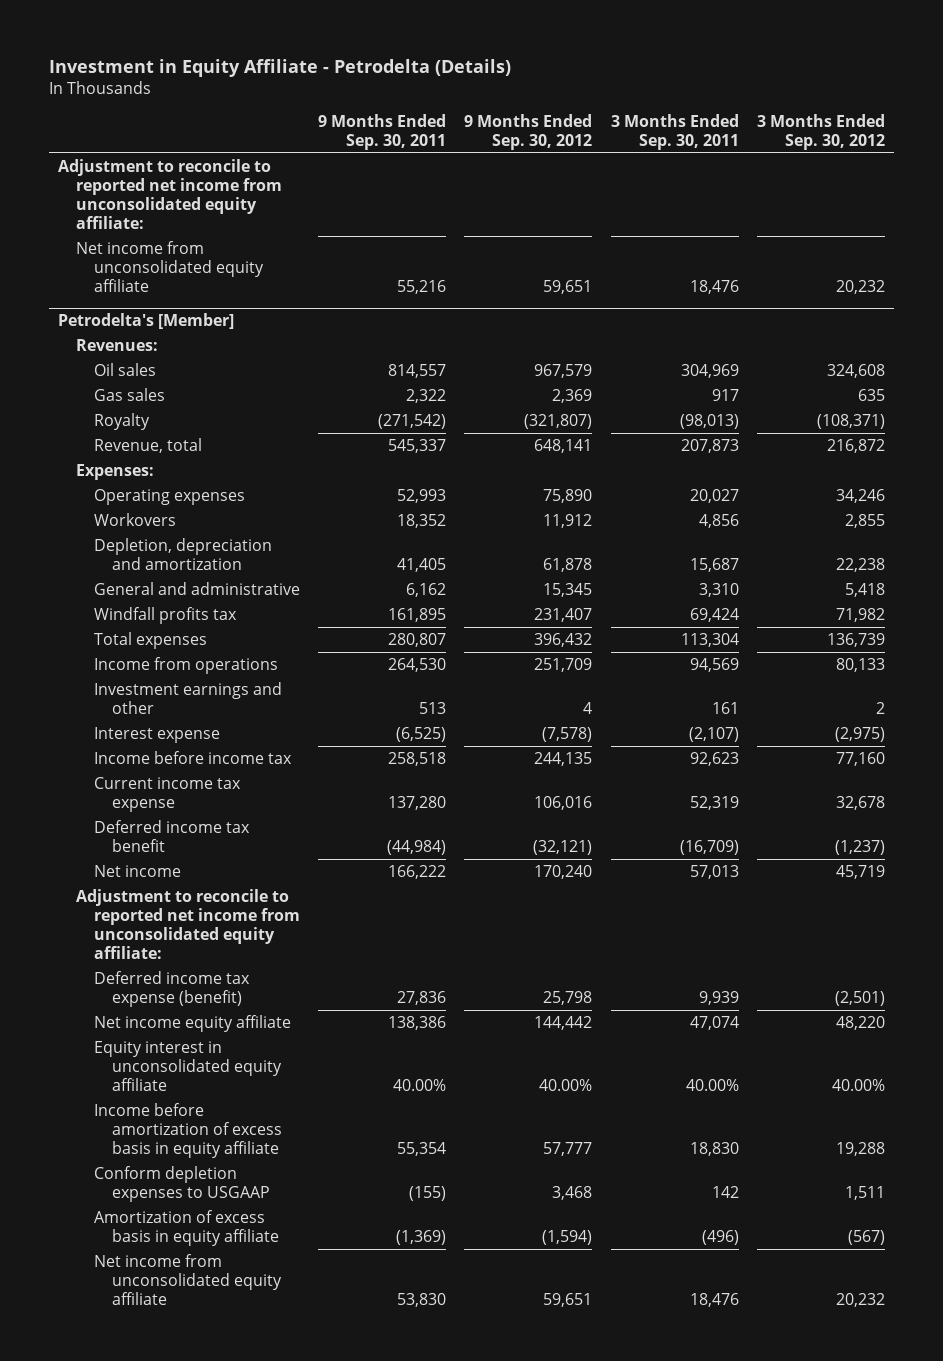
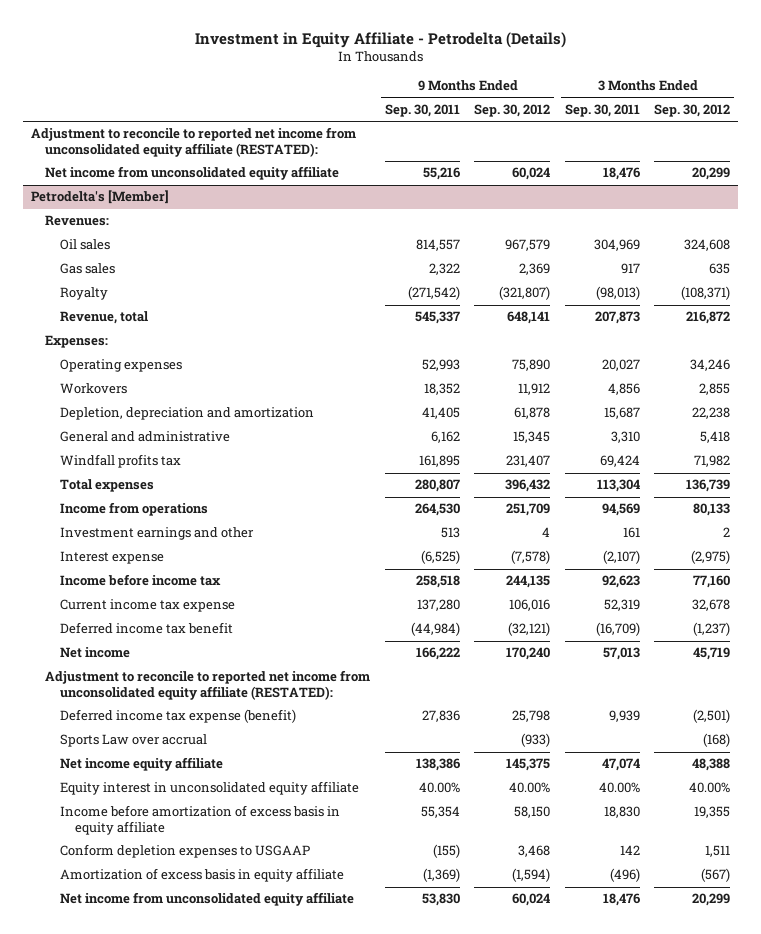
[57,158,282,230] Adjustment to reconcile to reported net income from unconsolidated equity affiliate: -> [30,127,356,157] Adjustment to reconcile to reported net income from unconsolidated equity affiliate (RESTATED):
[543,280,593,295] 59,651 -> [512,167,551,181] 60,024
[835,280,885,295] 20,232 -> [692,167,731,181] 20,299
[75,888,301,960] Adjustment to reconcile to reported net income from unconsolidated equity affiliate: -> [45,670,371,700] Adjustment to reconcile to reported net income from unconsolidated equity affiliate (RESTATED):
none -> [60,734,208,748] Sports Law over accrual
[534,1015,593,1030] 144,442 -> [506,758,551,772] 145,375
[835,1015,885,1030] 48,220 -> [692,758,731,772] 48,388
[543,1142,593,1157] 57,777 -> [514,806,551,819] 58,150
[835,1142,885,1157] 19,288 -> [694,806,731,819] 19,355
[543,1293,593,1308] 59,651 -> [512,893,551,907] 60,024
[835,1293,885,1308] 20,232 -> [692,893,731,907] 20,299

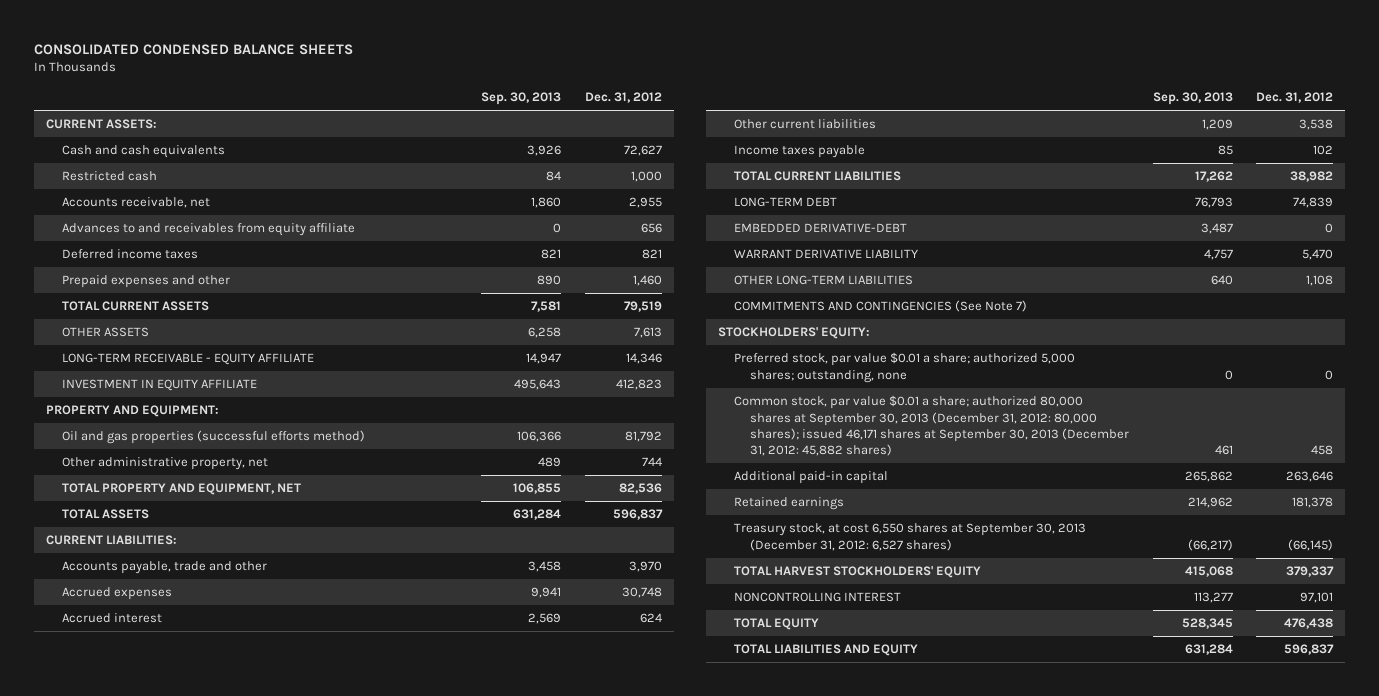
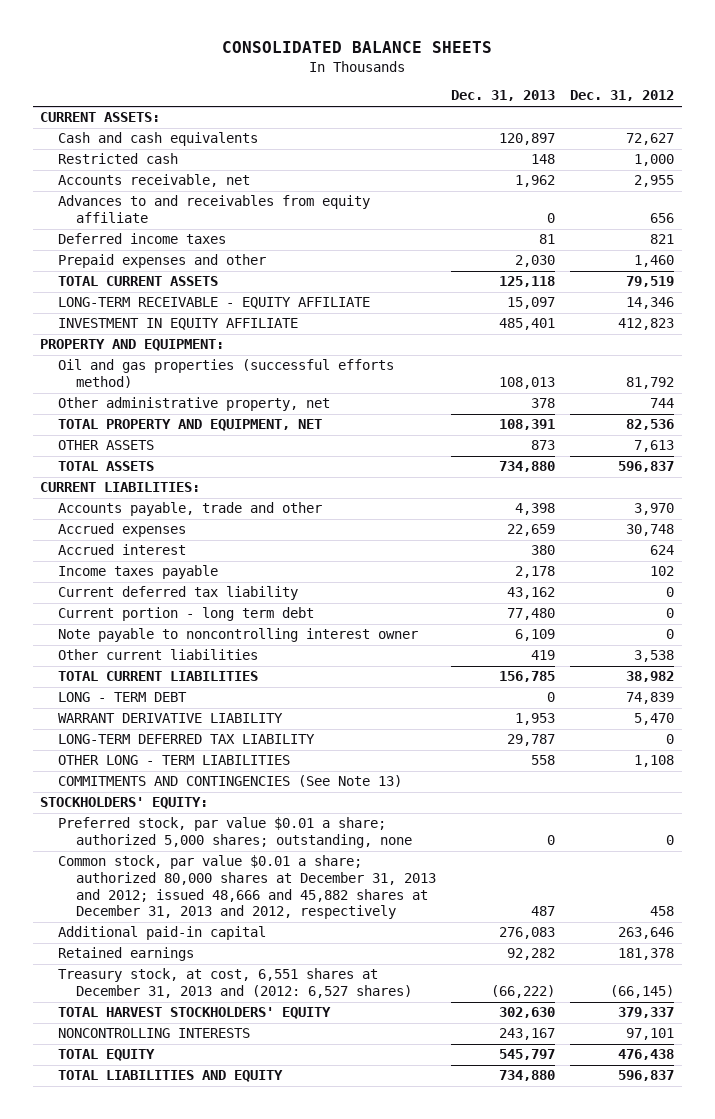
[34,43,354,55] CONSOLIDATED CONDENSED BALANCE SHEETS -> [222,41,493,54] CONSOLIDATED BALANCE SHEETS
[481,92,562,106] Sep. 30, 2013 -> none
none -> [451,90,556,102] Dec. 31, 2013
[62,327,150,338] OTHER ASSETS -> [57,440,154,451] OTHER ASSETS
none -> [57,586,298,601] Current deferred tax liability
none -> [57,607,314,622] Current portion - long term debt
none -> [57,628,418,643] Note payable to noncontrolling interest owner
[733,119,876,130] Other current liabilities -> [57,649,258,661] Other current liabilities
[733,223,907,233] EMBEDDED DERIVATIVE-DEBT -> none
[733,197,837,208] LONG-TERM DEBT -> [57,692,187,703] LONG - TERM DEBT
none -> [57,734,315,745] LONG-TERM DEFERRED TAX LIABILITY
[733,275,913,286] OTHER LONG-TERM LIABILITIES -> [57,755,290,766] OTHER LONG - TERM LIABILITIES
[733,300,1027,313] COMMITMENTS AND CONTINGENCIES (See Note 7) -> [57,775,402,788] COMMITMENTS AND CONTINGENCIES (See Note 13)
[733,395,1130,457] Common stock, par value $0.01 a share; authorized 80,000 shares at September 30, 2013 (December 31, 2012: 80,000 shares); issued 46,171 shares at September 30, 2013 (December 31, 2012: 45,882 shares) -> [57,855,436,920] Common stock, par value $0.01 a share; authorized 80,000 shares at December 31, 2013 and 2012; issued 48,666 and 45,882 shares at December 31, 2013 and 2012, respectively
[733,523,1086,551] Treasury stock, at cost 6,550 shares at September 30, 2013 (December 31, 2012: 6,527 shares) -> [57,968,412,998] Treasury stock, at cost, 6,551 shares at December 31, 2013 and (2012: 6,527 shares)
[733,592,901,603] NONCONTROLLING INTEREST -> [57,1028,250,1039] NONCONTROLLING INTERESTS

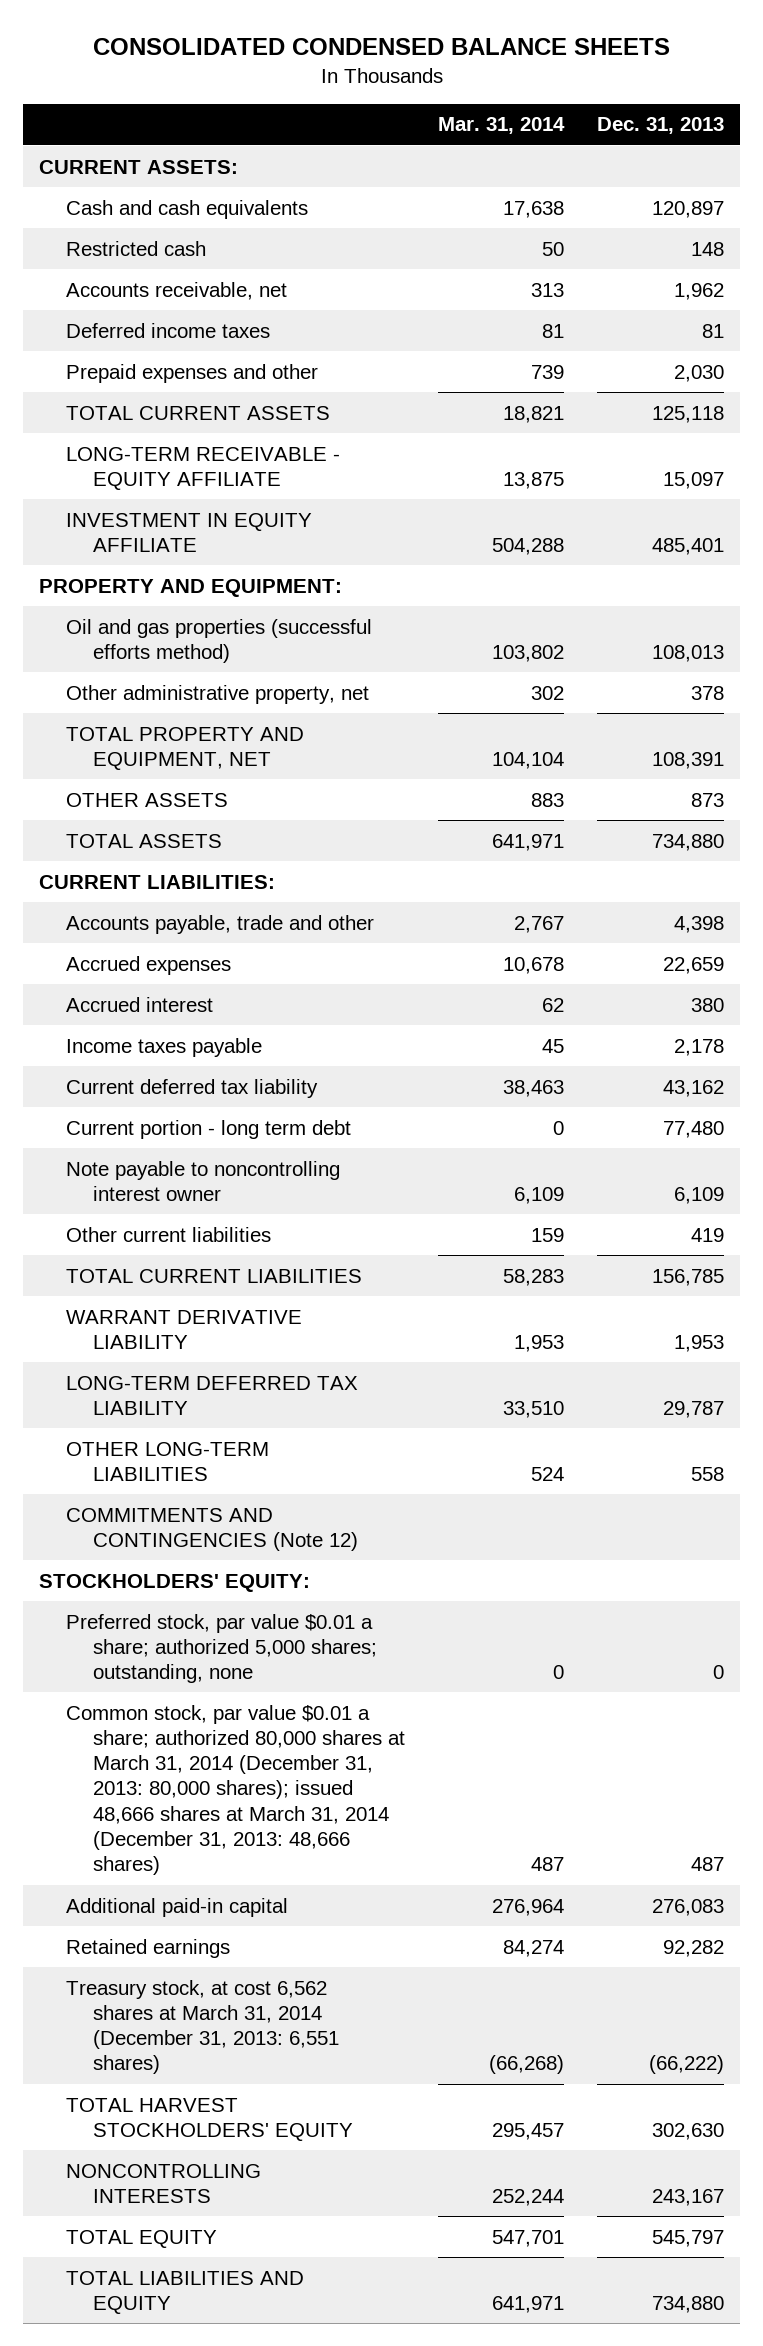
[222,41,493,54] CONSOLIDATED BALANCE SHEETS -> [92,38,670,56] CONSOLIDATED CONDENSED BALANCE SHEETS
[570,90,675,102] Dec. 31, 2012 -> none
none -> [437,117,565,135] Mar. 31, 2014
[57,195,370,223] Advances to and receivables from equity affiliate -> none
[57,692,187,703] LONG - TERM DEBT -> none
[57,755,290,766] OTHER LONG - TERM LIABILITIES -> [66,1441,270,1481] OTHER LONG-TERM LIABILITIES
[57,775,402,788] COMMITMENTS AND CONTINGENCIES (See Note 13) -> [66,1507,358,1551] COMMITMENTS AND CONTINGENCIES (Note 12)
[57,855,436,920] Common stock, par value $0.01 a share; authorized 80,000 shares at December 31, 2013 and 2012; issued 48,666 and 45,882 shares at December 31, 2013 and 2012, respectively -> [66,1704,405,1876] Common stock, par value $0.01 a share; authorized 80,000 shares at March 31, 2014 (December 31, 2013: 80,000 shares); issued 48,666 shares at March 31, 2014 (December 31, 2013: 48,666 shares)
[57,968,412,998] Treasury stock, at cost, 6,551 shares at December 31, 2013 and (2012: 6,527 shares) -> [66,1979,339,2075] Treasury stock, at cost 6,562 shares at March 31, 2014 (December 31, 2013: 6,551 shares)

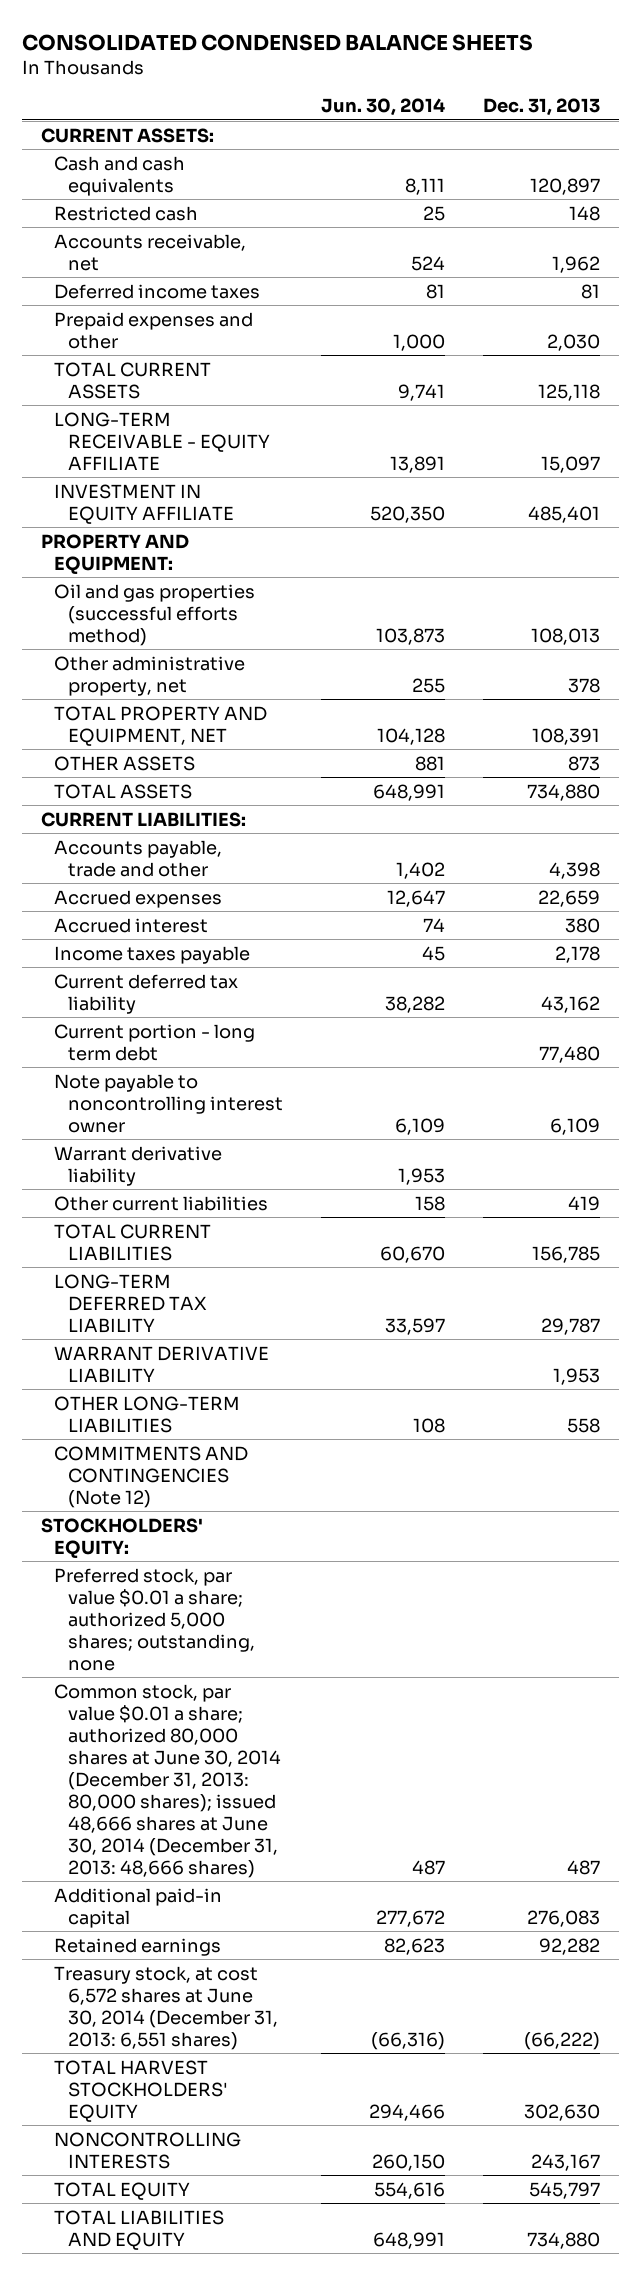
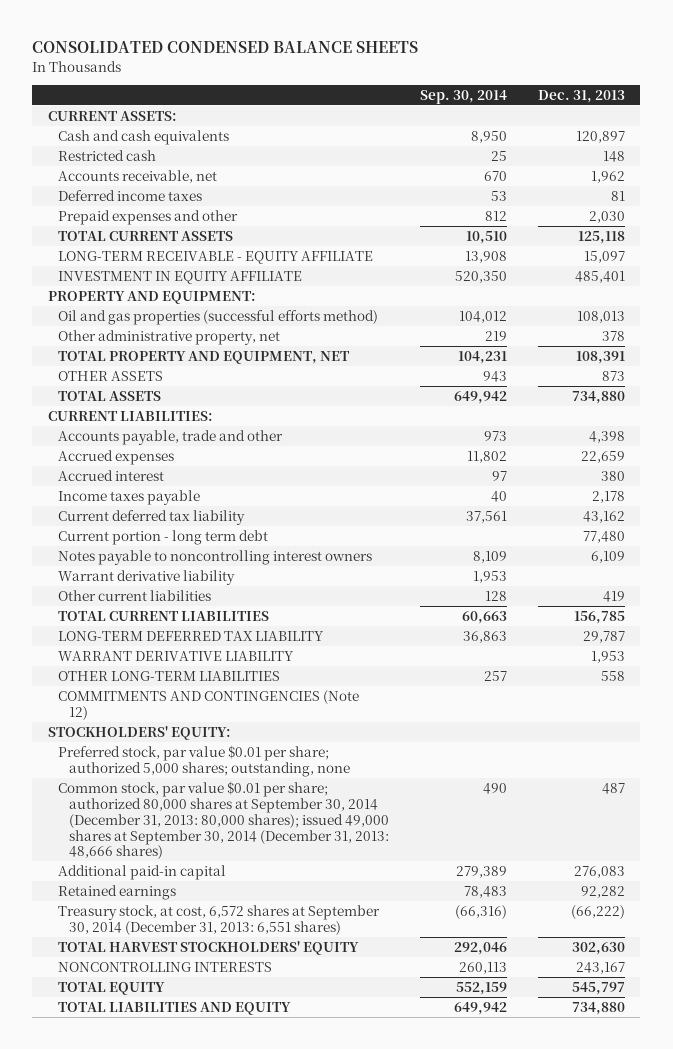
[320,98,445,117] Jun. 30, 2014 -> none
none -> [419,89,507,104] Sep. 30, 2014
[54,1073,283,1133] Note payable to noncontrolling interest owner -> [58,549,373,565] Notes payable to noncontrolling interest owners
[54,1567,255,1671] Preferred stock, par value $0.01 a share; authorized 5,000 shares; outstanding, none -> [58,744,350,777] Preferred stock, par value $0.01 per share; authorized 5,000 shares; outstanding, none
[54,1683,281,1878] Common stock, par value $0.01 a share; authorized 80,000 shares at June 30, 2014 (December 31, 2013: 80,000 shares); issued 48,666 shares at June 30, 2014 (December 31, 2013: 48,666 shares) -> [58,780,389,860] Common stock, par value $0.01 per share; authorized 80,000 shares at September 30, 2014 (December 31, 2013: 80,000 shares); issued 49,000 shares at September 30, 2014 (December 31, 2013: 48,666 shares)
[54,1965,278,2050] Treasury stock, at cost 6,572 shares at June 30, 2014 (December 31, 2013: 6,551 shares) -> [58,904,381,935] Treasury stock, at cost, 6,572 shares at September 30, 2014 (December 31, 2013: 6,551 shares)

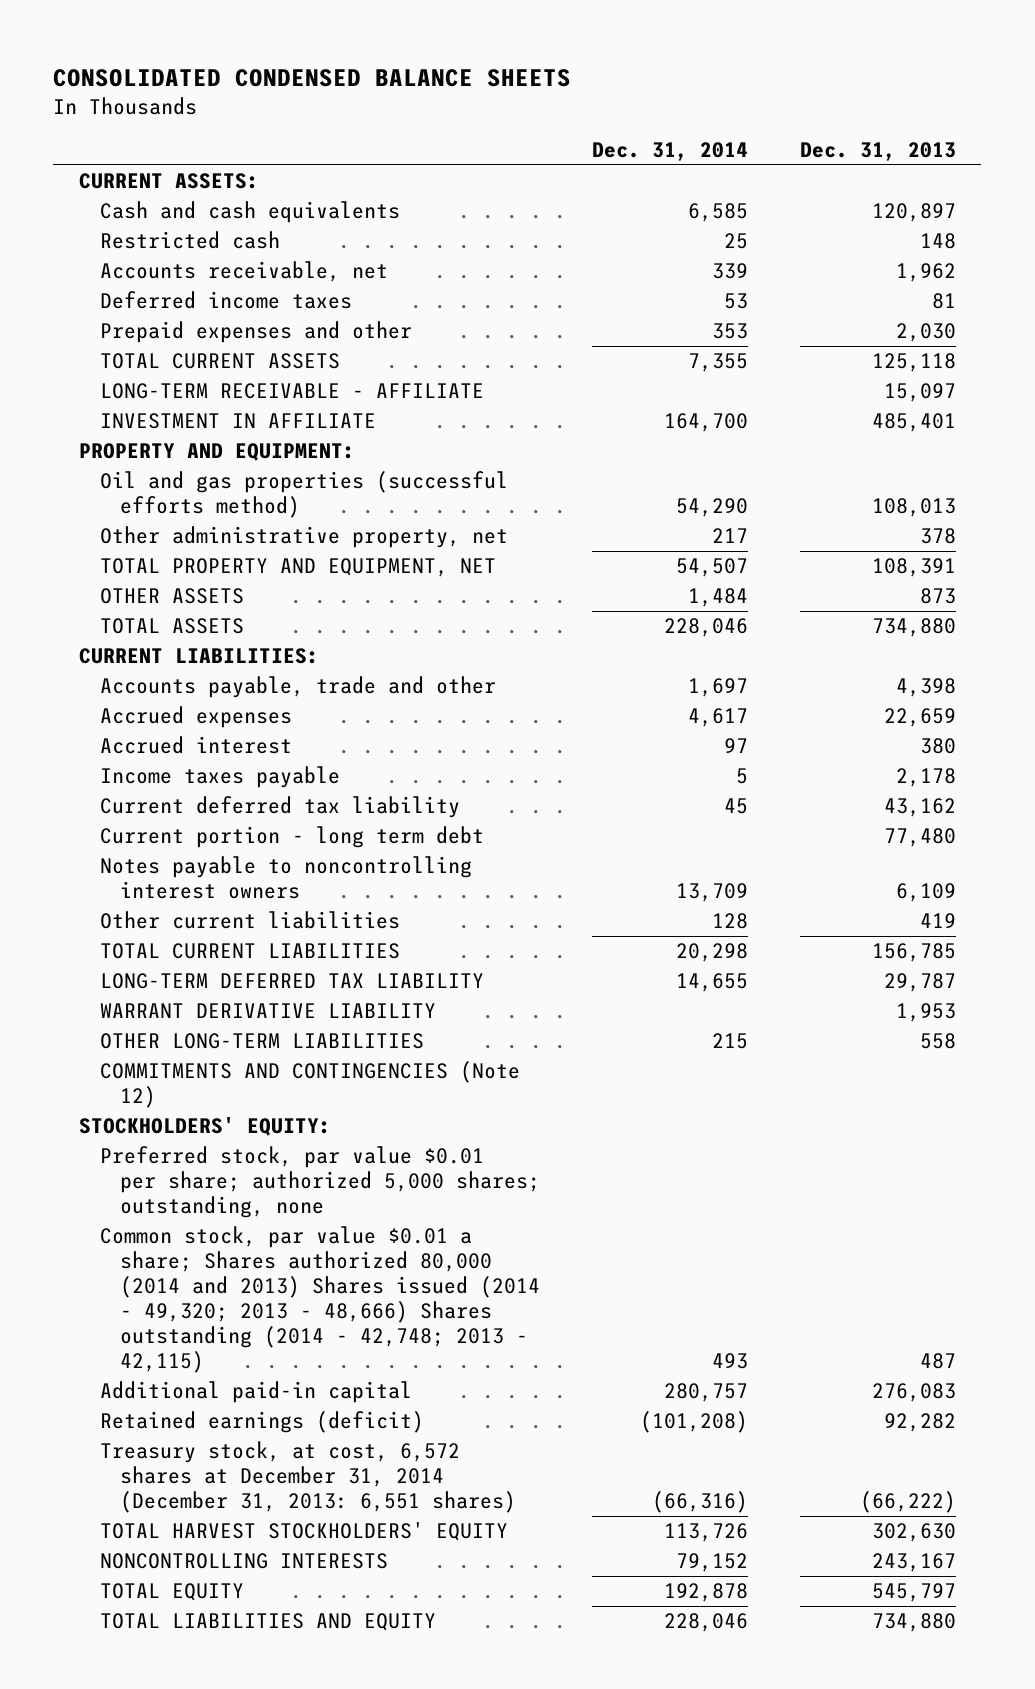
[419,89,507,104] Sep. 30, 2014 -> none
none -> [591,142,748,162] Dec. 31, 2014
[58,250,374,264] LONG-TERM RECEIVABLE - EQUITY AFFILIATE -> [99,383,484,400] LONG-TERM RECEIVABLE - AFFILIATE
[58,270,303,284] INVESTMENT IN EQUITY AFFILIATE -> [99,413,376,430] INVESTMENT IN AFFILIATE
[58,569,236,585] Warrant derivative liability -> none
[58,780,389,860] Common stock, par value $0.01 per share; authorized 80,000 shares at September 30, 2014 (December 31, 2013: 80,000 shares); issued 49,000 shares at September 30, 2014 (December 31, 2013: 48,666 shares) -> [99,1226,540,1374] Common stock, par value $0.01 a share; Shares authorized 80,000 (2014 and 2013) Shares issued (2014 - 49,320; 2013 - 48,666) Shares outstanding (2014 - 42,748; 2013 - 42,115)
[58,884,177,900] Retained earnings -> [99,1411,424,1434] Retained earnings (deficit)
[58,904,381,935] Treasury stock, at cost, 6,572 shares at September 30, 2014 (December 31, 2013: 6,551 shares) -> [99,1441,516,1514] Treasury stock, at cost, 6,572 shares at December 31, 2014 (December 31, 2013: 6,551 shares)

